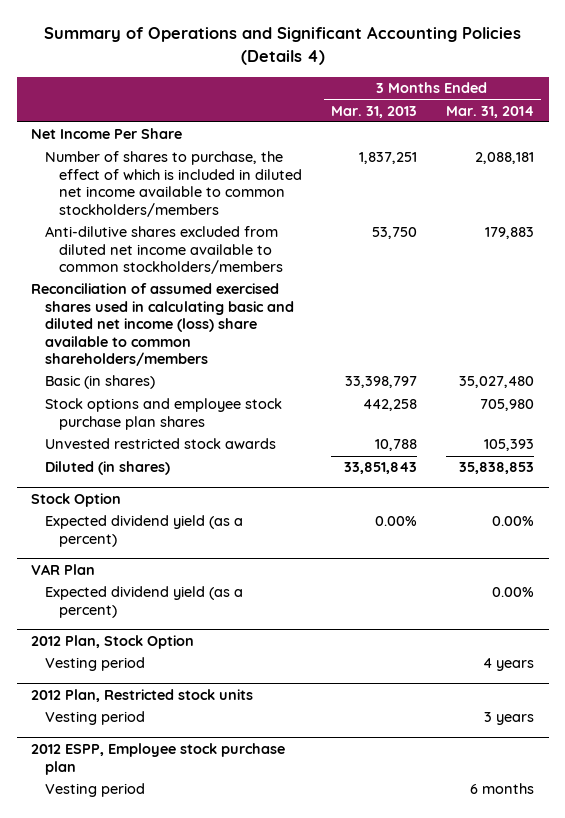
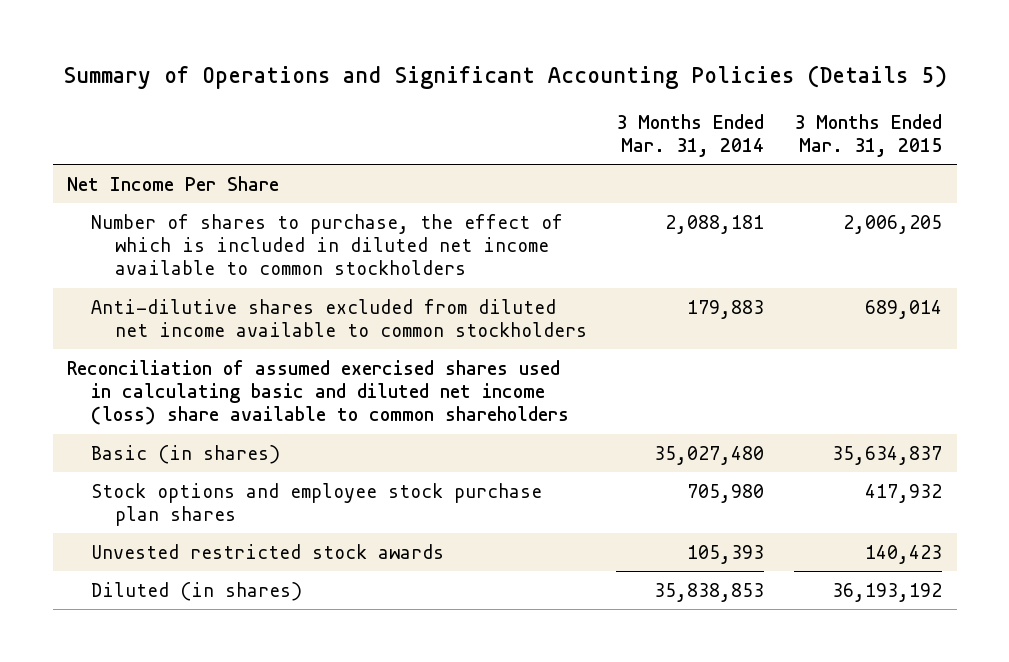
[43,26,521,66] Summary of Operations and Significant Accounting Policies (Details 4) -> [62,65,947,90] Summary of Operations and Significant Accounting Policies (Details 5)
[330,105,417,118] Mar. 31, 2013 -> none
none -> [793,113,942,158] 3 Months Ended Mar. 31, 2015
[45,151,302,217] Number of shares to purchase, the effect of which is included in diluted net income available to common stockholders/members -> [91,213,564,276] Number of shares to purchase, the effect of which is included in diluted net income available to common stockholders
[45,226,283,275] Anti-dilutive shares excluded from diluted net income available to common stockholders/members -> [91,298,587,338] Anti-dilutive shares excluded from diluted net income available to common stockholders
[31,283,295,366] Reconciliation of assumed exercised shares used in calculating basic and diluted net income (loss) share available to common shareholders/members -> [67,359,570,426] Reconciliation of assumed exercised shares used in calculating basic and diluted net income (loss) share available to common shareholders
[31,493,122,508] Stock Option -> none
[45,515,244,547] Expected dividend yield (as a percent) -> none
[31,564,96,576] VAR Plan -> none
[45,586,244,618] Expected dividend yield (as a percent) -> none
[31,635,195,650] 2012 Plan, Stock Option -> none
[45,657,146,672] Vesting period -> none
[31,689,254,703] 2012 Plan, Restricted stock units -> none
[45,711,146,726] Vesting period -> none
[31,743,286,775] 2012 ESPP, Employee stock purchase plan -> none
[45,783,146,798] Vesting period -> none

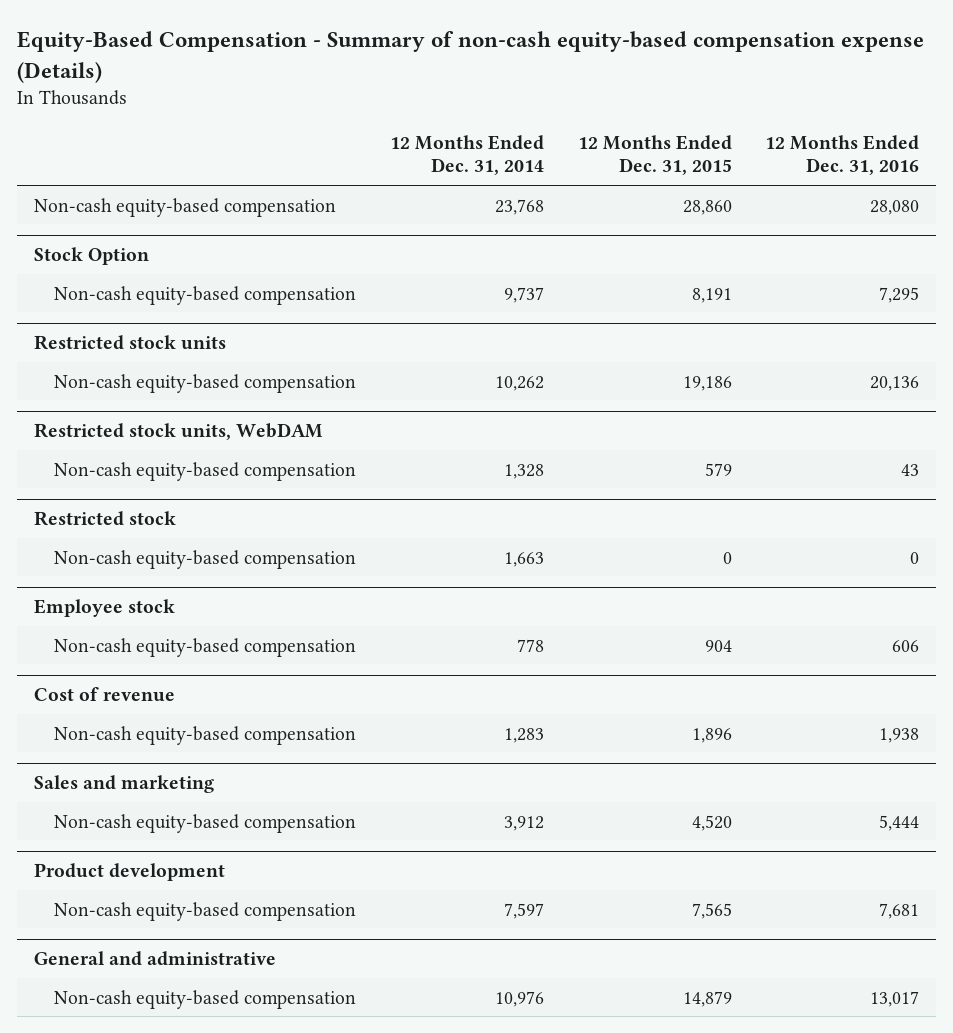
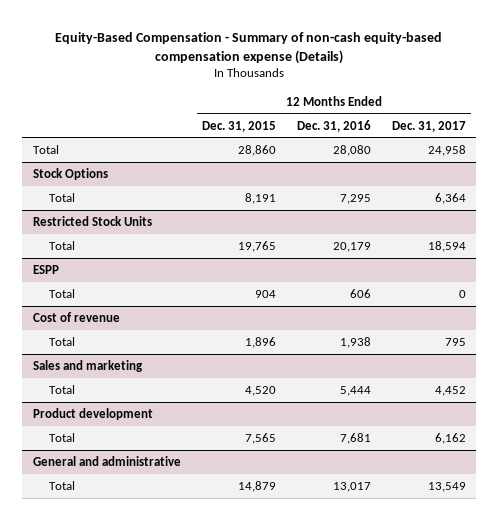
[390,135,545,176] 12 Months Ended Dec. 31, 2014 -> none
none -> [391,120,466,132] Dec. 31, 2017
[54,373,357,393] Non-cash equity-based compensation -> none
[33,423,323,441] Restricted stock units, WebDAM -> none
[54,461,357,481] Non-cash equity-based compensation -> none
[33,511,176,527] Restricted stock -> none
[54,549,357,569] Non-cash equity-based compensation -> none
[33,197,336,217] Non-cash equity-based compensation -> [32,144,59,154] Total
[33,247,149,266] Stock Option -> [32,167,108,180] Stock Options
[54,285,357,305] Non-cash equity-based compensation -> [49,192,76,202] Total
[33,335,226,351] Restricted stock units -> [32,215,152,226] Restricted Stock Units
none -> [49,240,76,250] Total
[33,599,175,618] Employee stock -> [32,264,59,274] ESPP
[54,637,357,657] Non-cash equity-based compensation -> [49,288,76,298] Total
[54,725,357,745] Non-cash equity-based compensation -> [49,336,76,346] Total
[54,813,357,833] Non-cash equity-based compensation -> [49,384,76,394] Total
[54,901,357,921] Non-cash equity-based compensation -> [49,432,76,442] Total
[54,989,357,1009] Non-cash equity-based compensation -> [49,480,76,490] Total

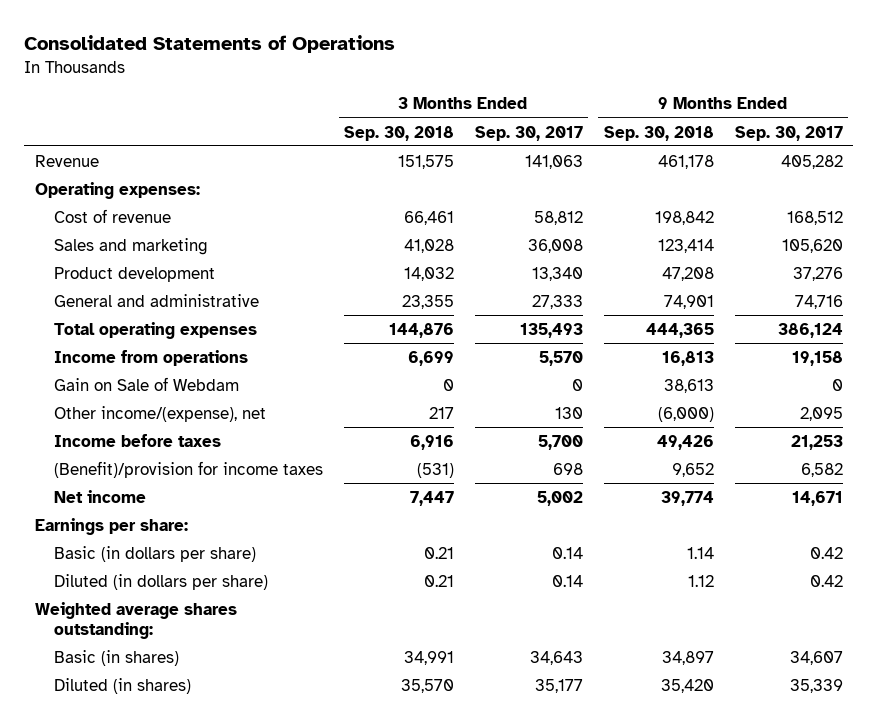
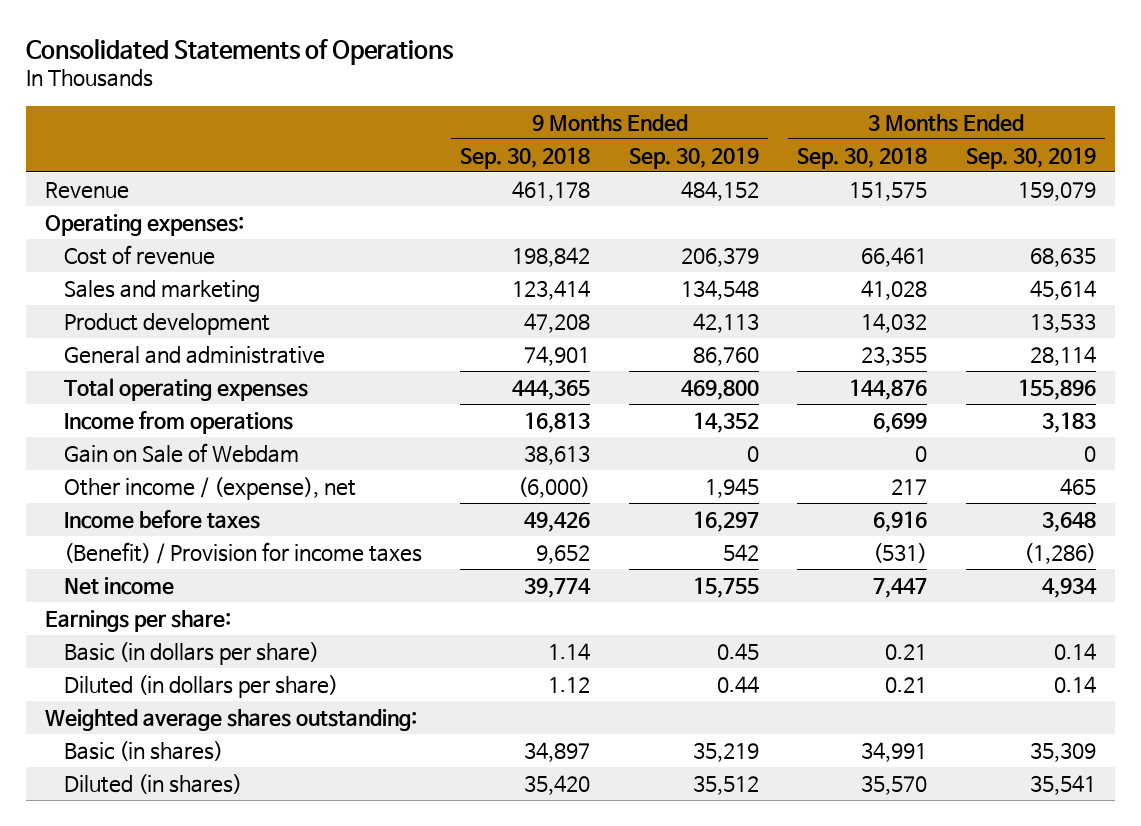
[474,125,583,141] Sep. 30, 2017 -> none
[734,125,843,141] Sep. 30, 2017 -> none
none -> [628,146,759,169] Sep. 30, 2019
none -> [965,146,1096,169] Sep. 30, 2019
[53,405,266,422] Other income/(expense), net -> [63,476,356,500] Other income / (expense), net
[53,460,323,478] (Benefit)/provision for income taxes -> [63,541,422,564] (Benefit) / Provision for income taxes

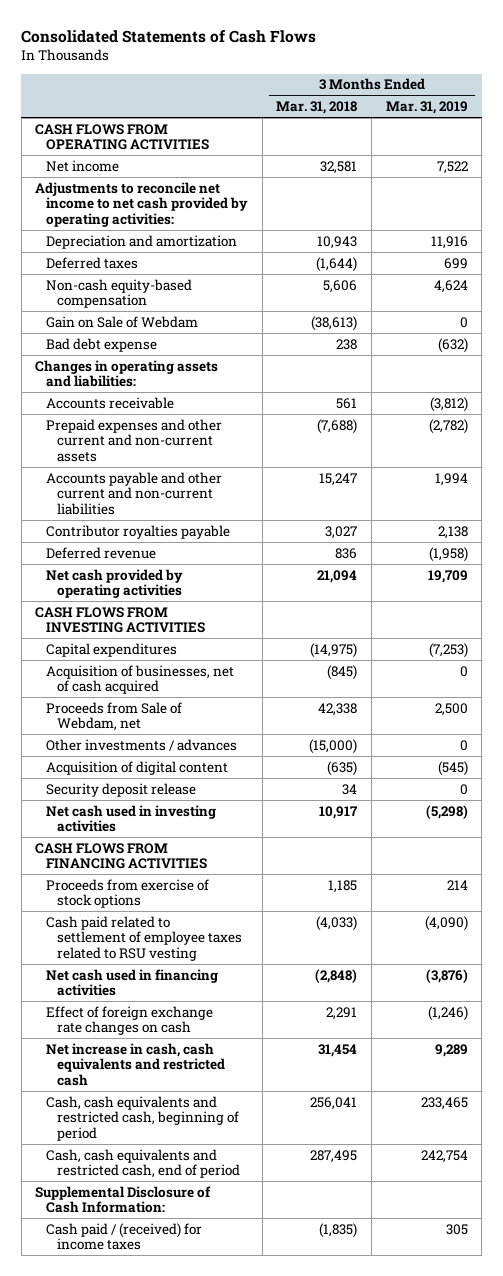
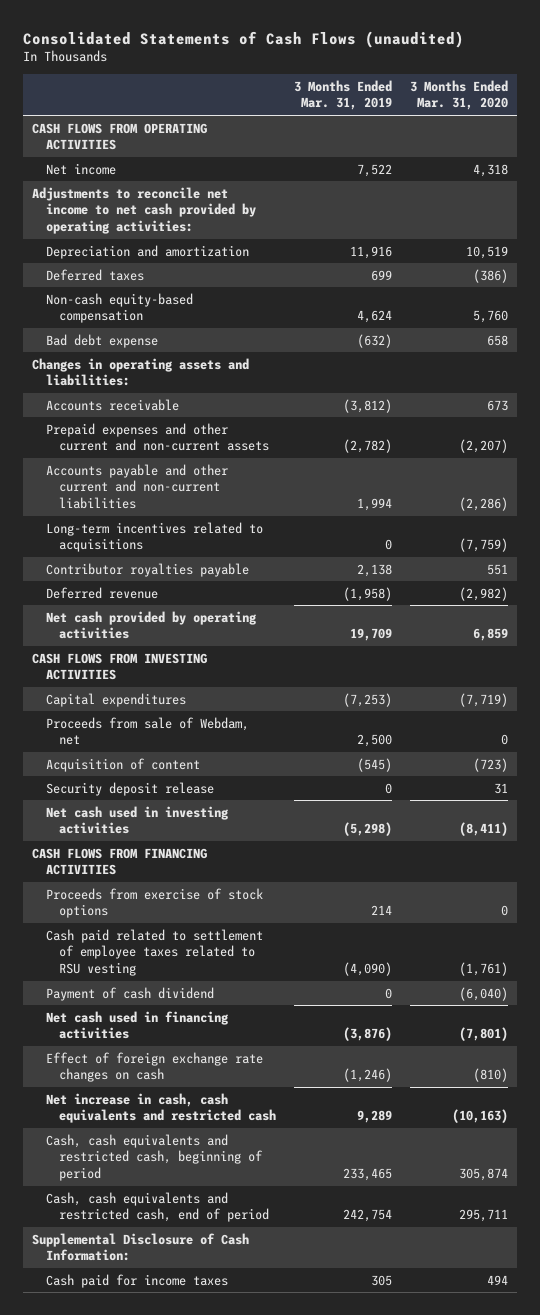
[21,30,317,44] Consolidated Statements of Cash Flows -> [23,30,465,48] Consolidated Statements of Cash Flows (unaudited)
[276,101,358,115] Mar. 31, 2018 -> none
none -> [409,79,508,111] 3 Months Ended Mar. 31, 2020
[46,315,199,328] Gain on Sale of Webdam -> none
none -> [45,521,263,553] Long-term incentives related to acquisitions
[46,664,235,695] Acquisition of businesses, net of cash acquired -> none
[46,738,238,751] Other investments / advances -> none
[46,701,183,732] Proceeds from Sale of Webdam, net -> [45,716,249,746] Proceeds from sale of Webdam, net
[46,760,229,775] Acquisition of digital content -> [45,757,200,772] Acquisition of content
none -> [45,986,214,1001] Payment of cash dividend
[46,1222,203,1251] Cash paid / (received) for income taxes -> [45,1273,228,1288] Cash paid for income taxes

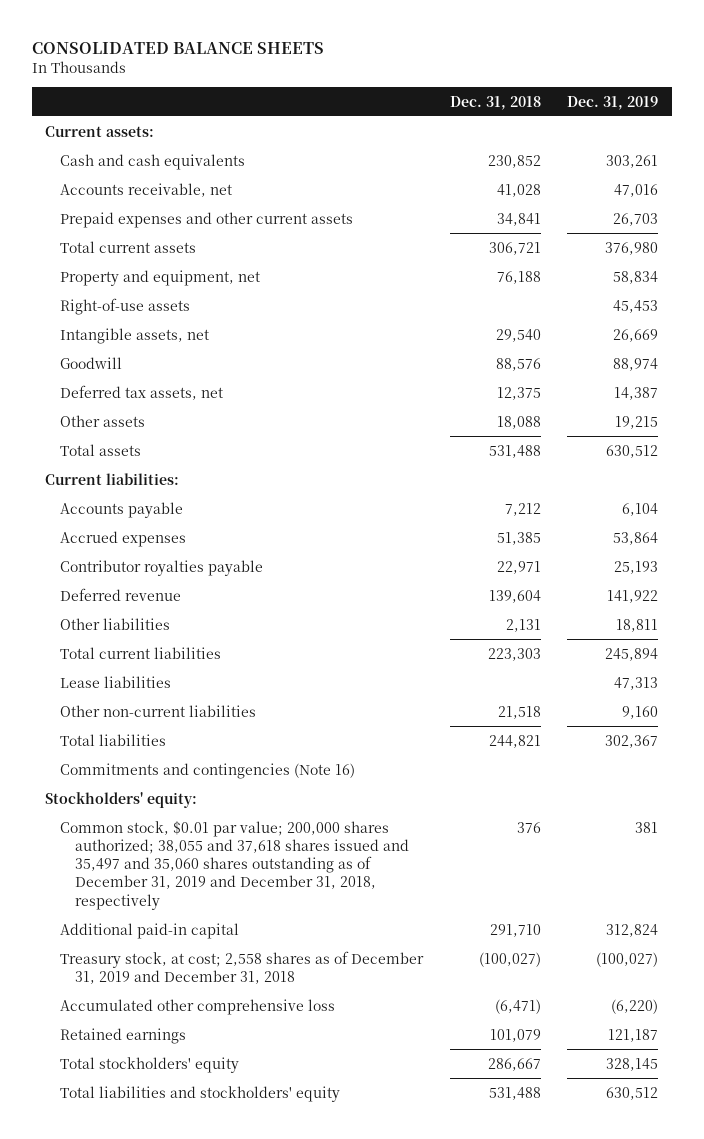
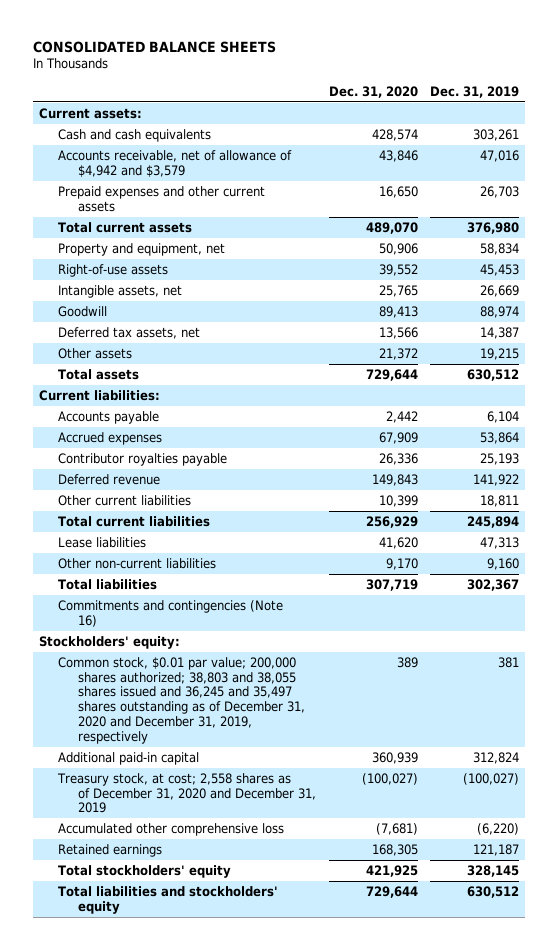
[449,95,541,110] Dec. 31, 2018 -> none
none -> [328,85,418,98] Dec. 31, 2020
[60,182,233,197] Accounts receivable, net -> [58,149,293,177] Accounts receivable, net of allowance of $4,942 and $3,579
[60,617,171,630] Other liabilities -> [58,494,192,506] Other current liabilities
[60,820,410,910] Common stock, $0.01 par value; 200,000 shares authorized; 38,055 and 37,618 shares issued and 35,497 and 35,060 shares outstanding as of December 31, 2019 and December 31, 2018, respectively -> [58,656,306,744] Common stock, $0.01 par value; 200,000 shares authorized; 38,803 and 38,055 shares issued and 36,245 and 35,497 shares outstanding as of December 31, 2020 and December 31, 2019, respectively
[60,950,425,984] Treasury stock, at cost; 2,558 shares as of December 31, 2019 and December 31, 2018 -> [57,772,317,814] Treasury stock, at cost; 2,558 shares as of December 31, 2020 and December 31, 2019

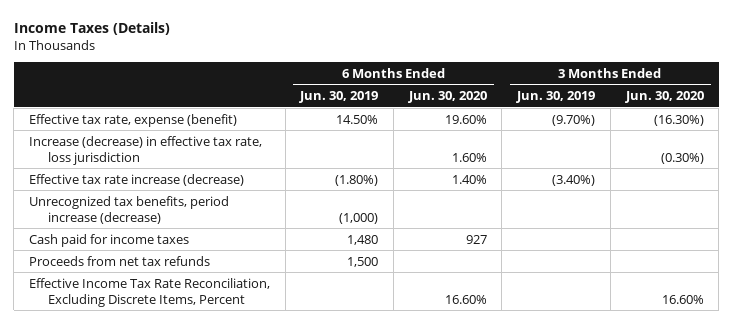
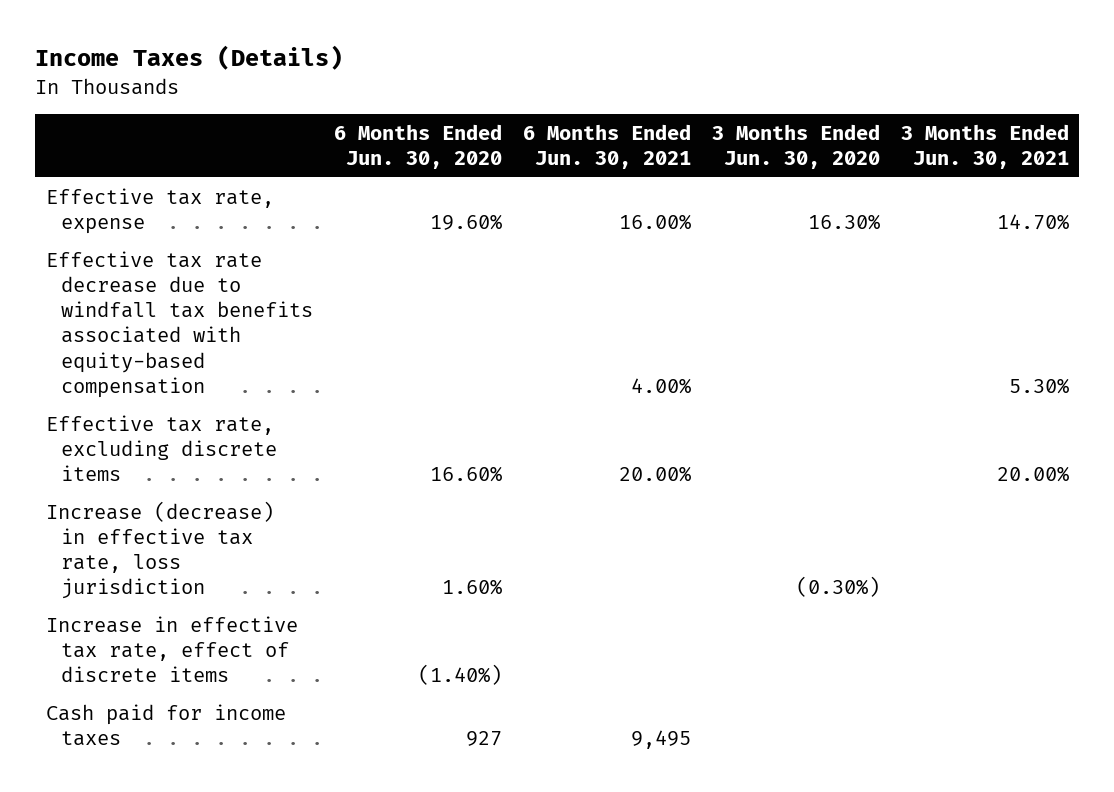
[299,90,379,103] Jun. 30, 2019 -> none
[516,90,596,103] Jun. 30, 2019 -> none
none -> [522,123,691,169] 6 Months Ended Jun. 30, 2021
none -> [900,123,1069,169] 3 Months Ended Jun. 30, 2021
[29,113,238,127] Effective tax rate, expense (benefit) -> [45,187,274,235] Effective tax rate, expense
[653,114,704,126] (16.30%) -> [807,214,880,231] 16.30%
none -> [45,250,313,398] Effective tax rate decrease due to windfall tax benefits associated with equity-based compensation
none -> [45,414,277,482] Effective tax rate, excluding discrete items
[29,195,230,224] Unrecognized tax benefits, period increase (decrease) -> none
[29,173,245,186] Effective tax rate increase (decrease) -> [45,615,298,683] Increase in effective tax rate, effect of discrete items
[451,174,487,184] 1.40% -> [417,664,502,686] (1.40%)
[29,255,211,266] Proceeds from net tax refunds -> none
[29,277,271,307] Effective Income Tax Rate Reconciliation, Excluding Discrete Items, Percent -> none

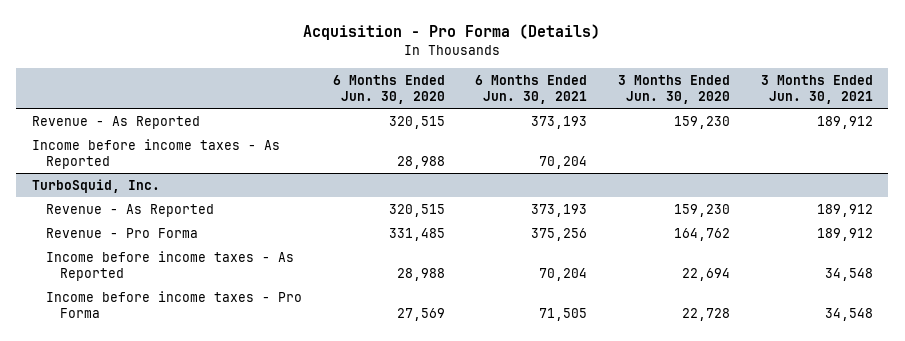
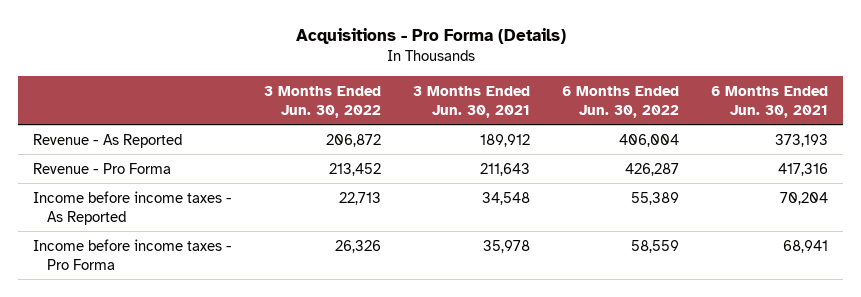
[303,23,601,40] Acquisition - Pro Forma (Details) -> [295,27,566,44] Acquisitions - Pro Forma (Details)
[332,74,445,104] 6 Months Ended Jun. 30, 2020 -> none
[618,74,731,104] 3 Months Ended Jun. 30, 2020 -> none
none -> [264,85,382,118] 3 Months Ended Jun. 30, 2022
none -> [561,85,679,118] 6 Months Ended Jun. 30, 2022
[31,138,280,170] Income before income taxes - As Reported -> none
[31,178,160,193] TurboSquid, Inc. -> none
[45,203,214,217] Revenue - As Reported -> none
[531,227,588,241] 375,256 -> [777,162,828,176] 417,316
[816,227,873,241] 189,912 -> [480,162,531,176] 211,643
[539,308,588,322] 71,505 -> [782,239,828,253] 68,941
[824,308,873,322] 34,548 -> [483,239,531,253] 35,978

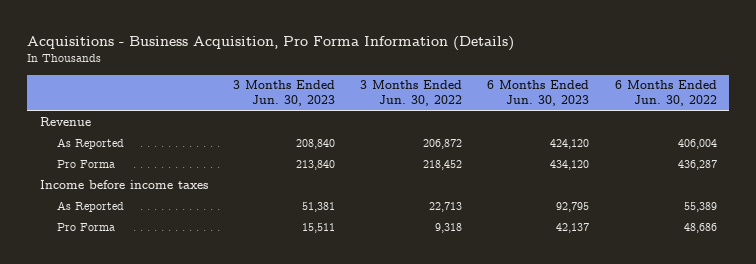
[295,27,566,44] Acquisitions - Pro Forma (Details) -> [27,36,515,52] Acquisitions - Business Acquisition, Pro Forma Information (Details)
[413,85,531,118] 3 Months Ended Jun. 30, 2021 -> none
[710,85,828,118] 6 Months Ended Jun. 30, 2021 -> none
none -> [233,80,336,107] 3 Months Ended Jun. 30, 2023
none -> [487,80,590,107] 6 Months Ended Jun. 30, 2023
none -> [39,116,91,126] Revenue
[33,133,183,148] Revenue - As Reported -> [56,137,124,149] As Reported
[33,162,172,174] Revenue - Pro Forma -> [56,159,115,168] Pro Forma
[329,162,382,176] 213,452 -> [423,159,463,170] 218,452
[624,162,679,176] 426,287 -> [677,159,717,170] 436,287
none -> [39,179,208,189] Income before income taxes
[33,190,233,225] Income before income taxes - As Reported -> [56,200,124,212] As Reported
[33,238,233,270] Income before income taxes - Pro Forma -> [56,222,115,231] Pro Forma
[335,239,382,253] 26,326 -> [435,222,463,233] 9,318
[630,239,679,253] 58,559 -> [683,222,717,233] 48,686

